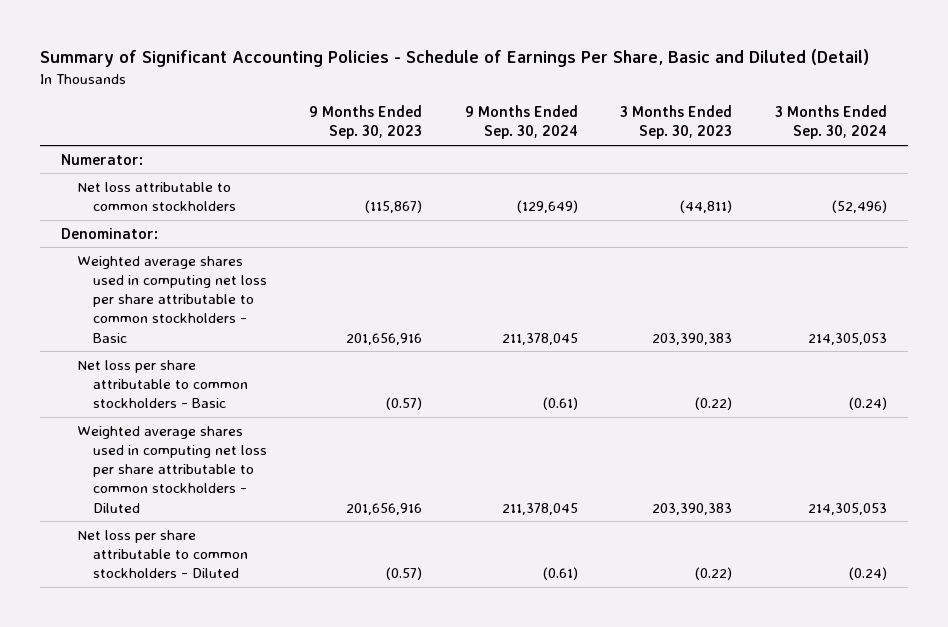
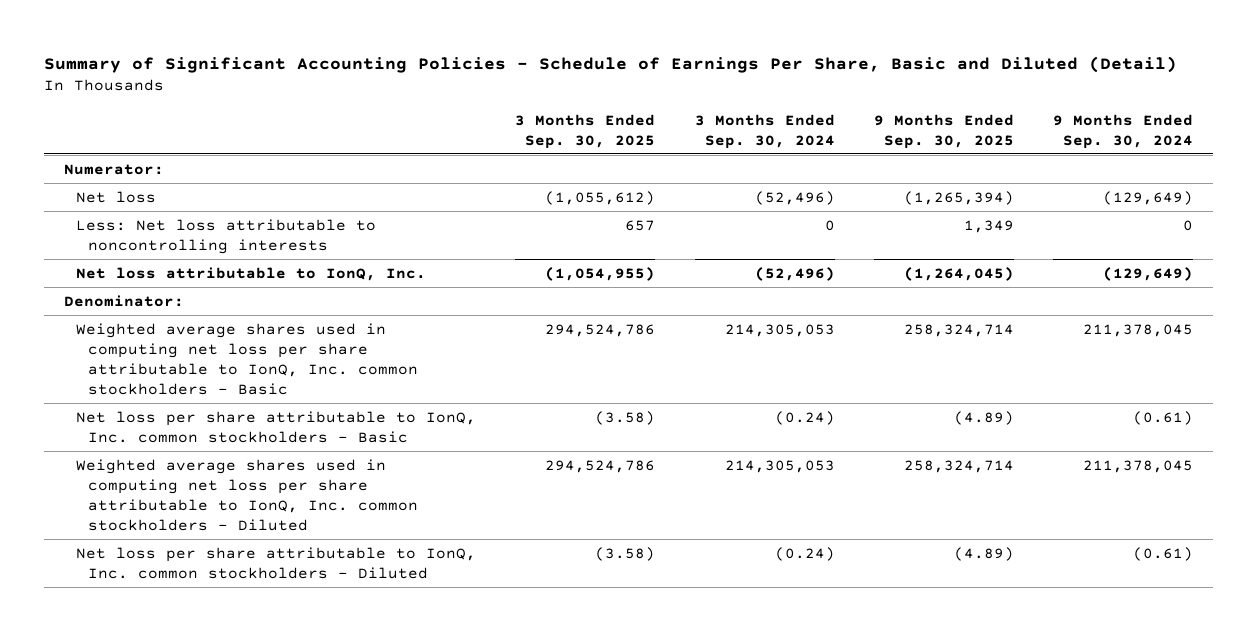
[309,105,423,140] 9 Months Ended Sep. 30, 2023 -> none
[620,105,733,140] 3 Months Ended Sep. 30, 2023 -> none
none -> [515,113,656,149] 3 Months Ended Sep. 30, 2025
none -> [873,113,1014,149] 9 Months Ended Sep. 30, 2025
none -> [75,190,156,203] Net loss
none -> [75,218,376,254] Less: Net loss attributable to noncontrolling interests
[76,181,236,211] Net loss attributable to common stockholders -> [75,266,426,281] Net loss attributable to IonQ, Inc.
[76,255,267,343] Weighted average shares used in computing net loss per share attributable to common stockholders - Basic -> [75,322,418,395] Weighted average shares used in computing net loss per share attributable to IonQ, Inc. common stockholders - Basic
[76,359,248,409] Net loss per share attributable to common stockholders - Basic -> [75,410,476,443] Net loss per share attributable to IonQ, Inc. common stockholders - Basic
[76,425,267,513] Weighted average shares used in computing net loss per share attributable to common stockholders - Diluted -> [75,458,418,531] Weighted average shares used in computing net loss per share attributable to IonQ, Inc. common stockholders - Diluted
[76,529,248,579] Net loss per share attributable to common stockholders - Diluted -> [75,546,476,579] Net loss per share attributable to IonQ, Inc. common stockholders - Diluted

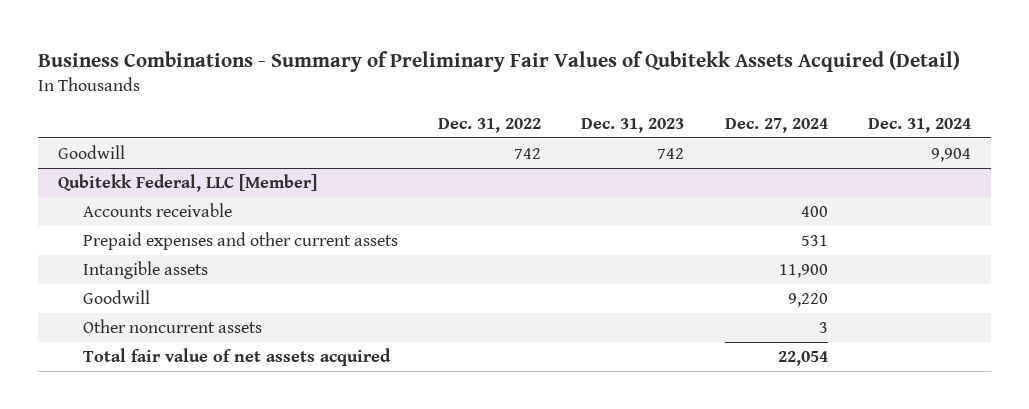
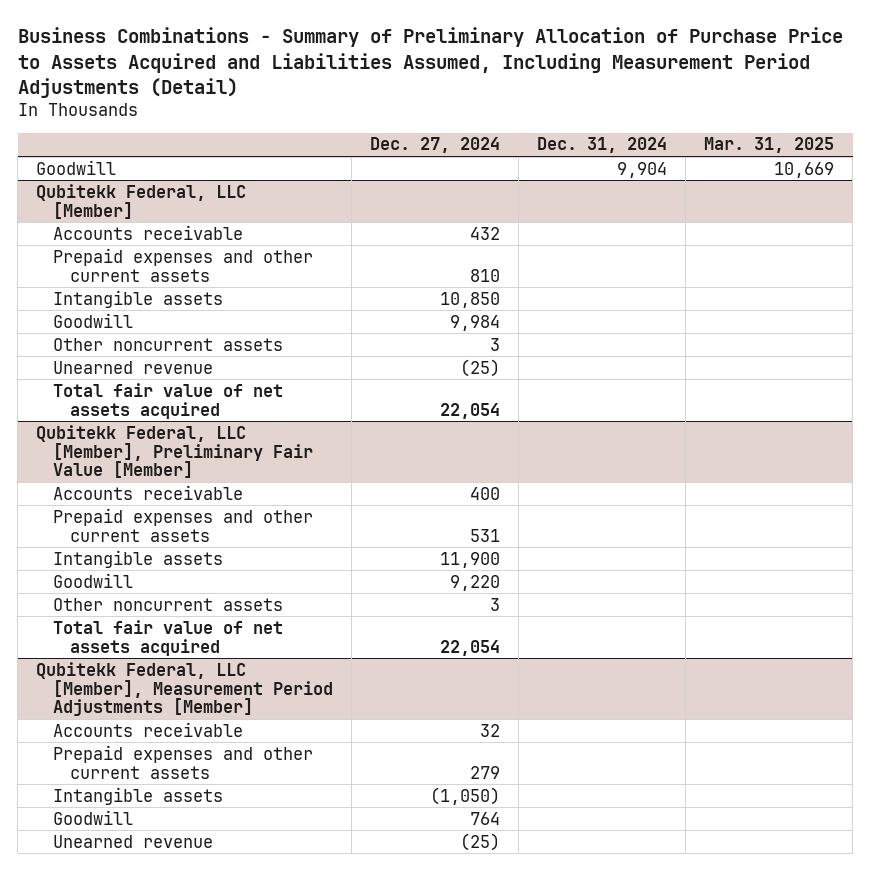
[38,50,961,72] Business Combinations - Summary of Preliminary Fair Values of Qubitekk Assets Acquired (Detail) -> [17,27,843,99] Business Combinations - Summary of Preliminary Allocation of Purchase Price to Assets Acquired and Liabilities Assumed, Including Measurement Period Adjustments (Detail)
[438,118,542,134] Dec. 31, 2022 -> none
[581,118,685,134] Dec. 31, 2023 -> none
none -> [704,137,835,154] Mar. 31, 2025
none -> [53,224,244,240] Accounts receivable
none -> [53,247,314,282] Prepaid expenses and other current assets
none -> [53,289,224,308] Intangible assets
none -> [53,312,134,328] Goodwill
none -> [53,337,284,351] Other noncurrent assets
none -> [53,360,214,374] Unearned revenue
none -> [53,382,284,419] Total fair value of net assets acquired
none -> [36,424,314,479] Qubitekk Federal, LLC [Member], Preliminary Fair Value [Member]
none -> [36,661,334,717] Qubitekk Federal, LLC [Member], Measurement Period Adjustments [Member]
none -> [53,721,244,737] Accounts receivable
none -> [53,744,314,779] Prepaid expenses and other current assets
none -> [53,786,224,805] Intangible assets
none -> [53,809,134,825] Goodwill
none -> [53,834,214,848] Unearned revenue

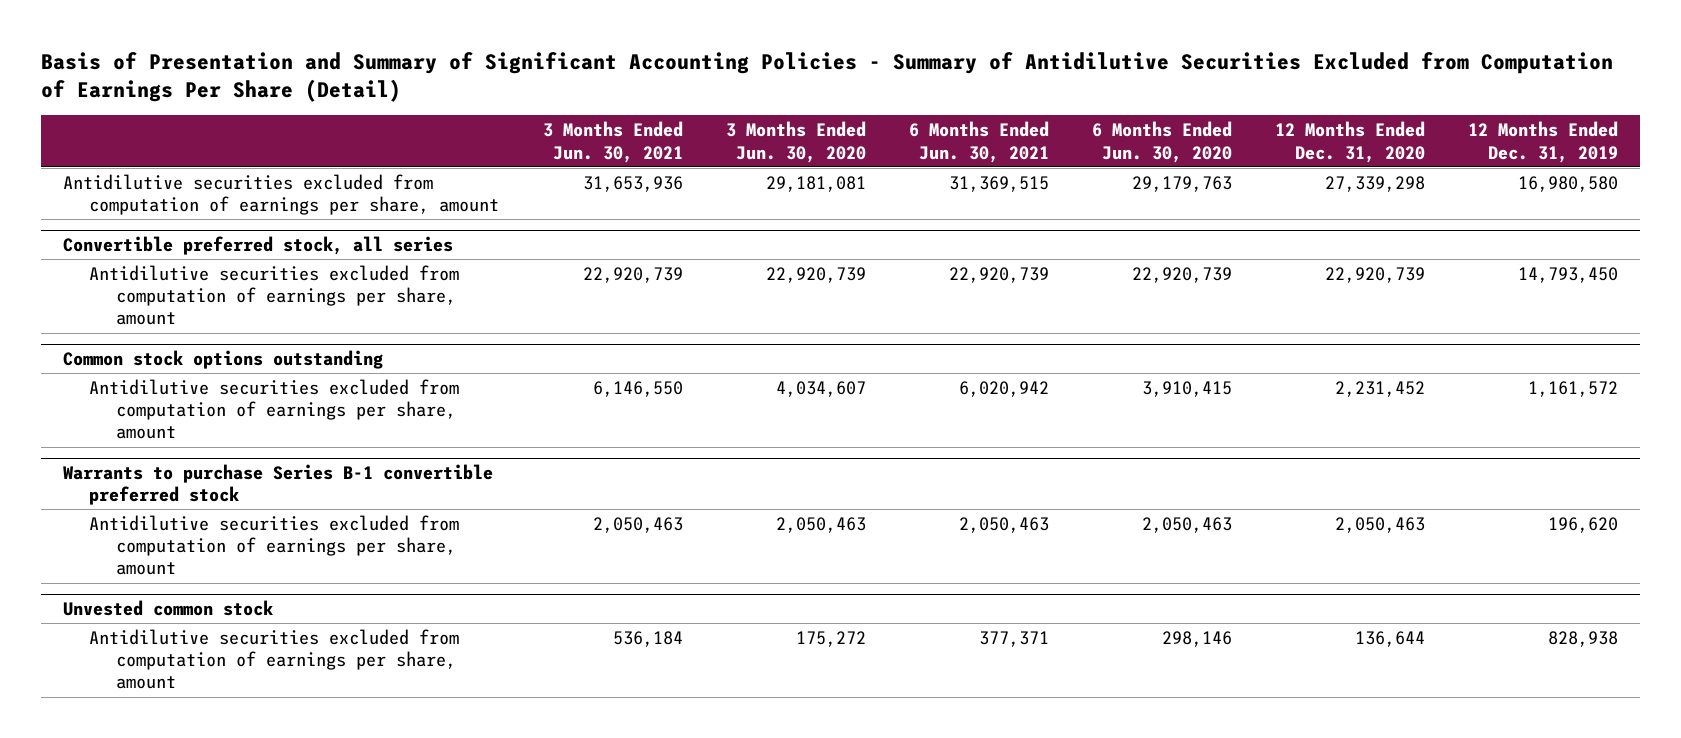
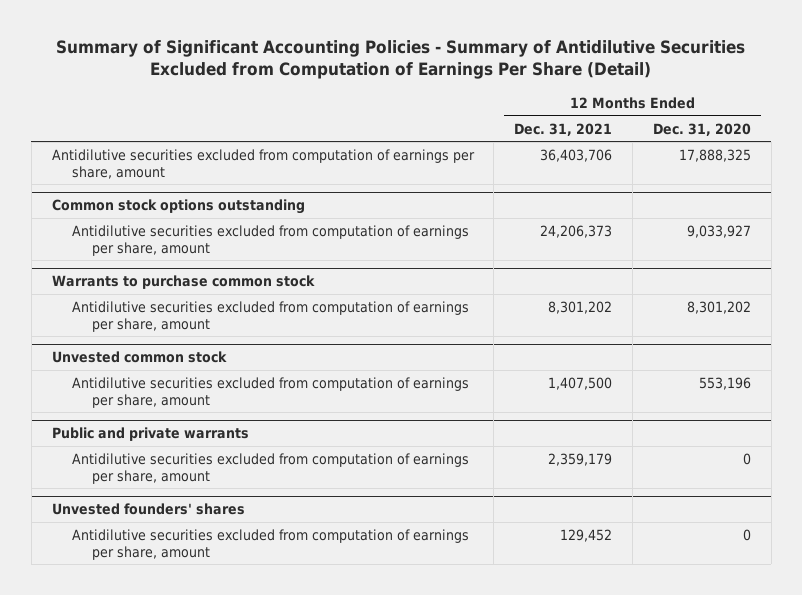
[41,52,1614,103] Basis of Presentation and Summary of Significant Accounting Policies - Summary of Antidilutive Securities Excluded from Computation of Earnings Per Share (Detail) -> [56,40,746,80] Summary of Significant Accounting Policies - Summary of Antidilutive Securities Excluded from Computation of Earnings Per Share (Detail)
[542,121,683,163] 3 Months Ended Jun. 30, 2021 -> none
[725,121,866,163] 3 Months Ended Jun. 30, 2020 -> none
[908,121,1049,163] 6 Months Ended Jun. 30, 2021 -> none
[1092,121,1233,163] 6 Months Ended Jun. 30, 2020 -> none
[1468,121,1619,163] 12 Months Ended Dec. 31, 2019 -> none
none -> [514,122,613,136] Dec. 31, 2021
[62,236,453,256] Convertible preferred stock, all series -> none
[89,264,460,326] Antidilutive securities excluded from computation of earnings per share, amount -> none
[1325,175,1426,192] 27,339,298 -> [678,149,751,163] 17,888,325
[1335,380,1426,397] 2,231,452 -> [686,225,751,239] 9,033,927
[62,464,493,506] Warrants to purchase Series B-1 convertible preferred stock -> [51,275,315,290] Warrants to purchase common stock
[1335,516,1426,533] 2,050,463 -> [686,301,751,315] 8,301,202
[1355,630,1426,647] 136,644 -> [698,377,751,391] 553,196
none -> [51,427,249,442] Public and private warrants
none -> [71,453,469,484] Antidilutive securities excluded from computation of earnings per share, amount
none -> [51,503,245,516] Unvested founders' shares
none -> [71,529,469,560] Antidilutive securities excluded from computation of earnings per share, amount

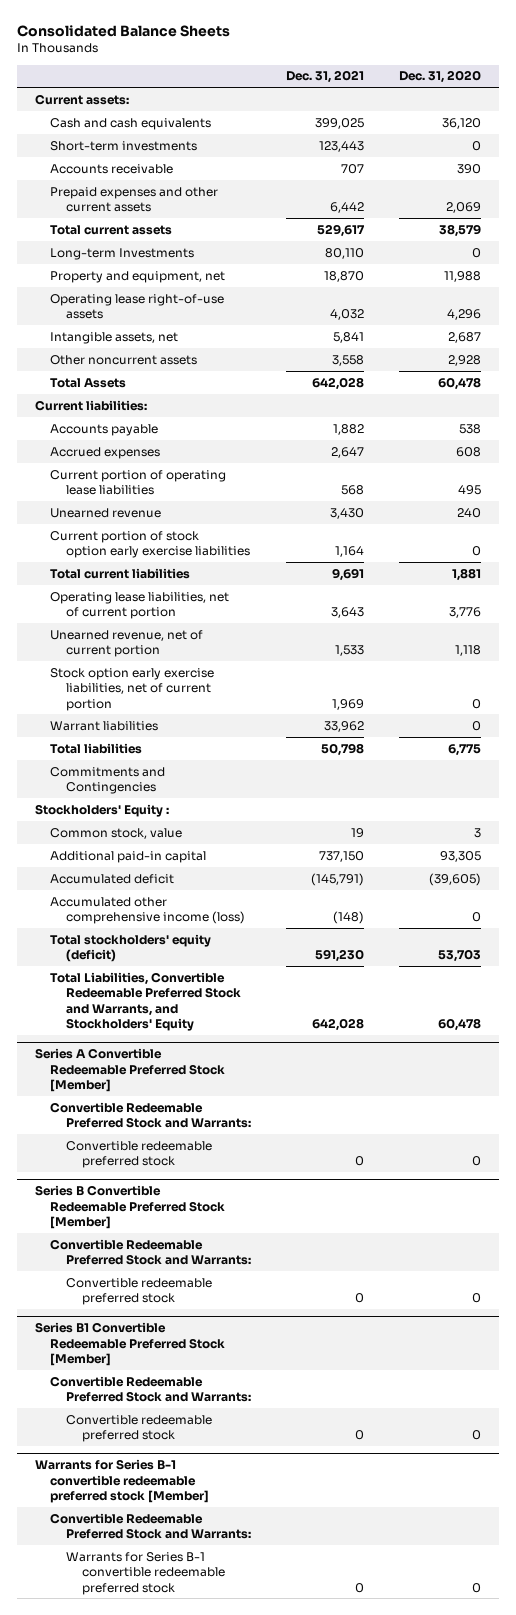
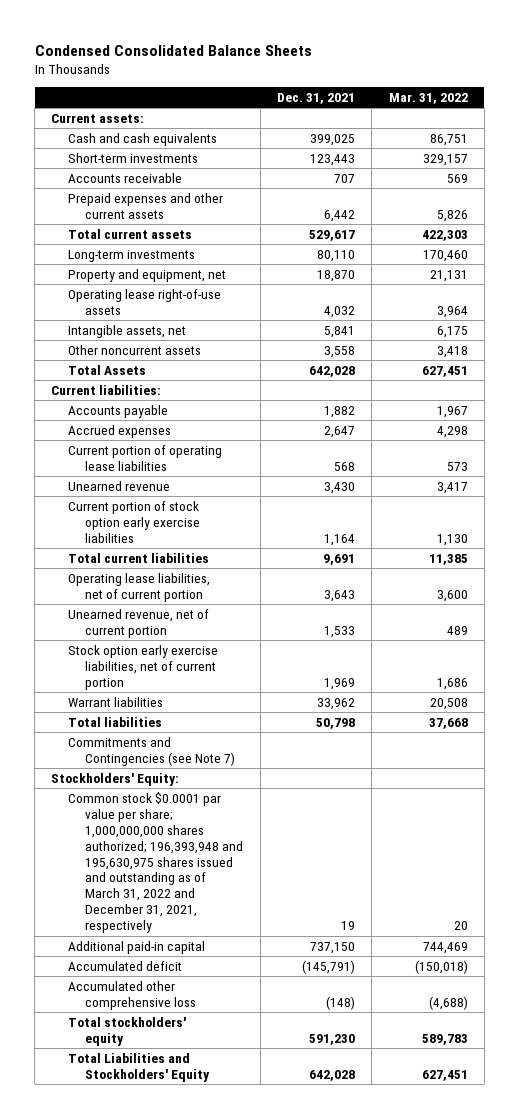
[17,24,231,37] Consolidated Balance Sheets -> [34,44,312,56] Condensed Consolidated Balance Sheets
[399,70,482,84] Dec. 31, 2020 -> none
none -> [388,93,468,105] Mar. 31, 2022
[50,247,195,260] Long-term Investments -> [68,249,196,262] Long-term investments
[50,766,166,795] Commitments and Contingencies -> [68,736,236,766] Commitments and Contingencies (see Note 7)
[34,803,169,817] Stockholders' Equity : -> [51,772,180,786] Stockholders' Equity:
[50,827,183,839] Common stock, value -> [68,791,244,934] Common stock $0.0001 par value per share; 1,000,000,000 shares authorized; 196,393,948 and 195,630,975 shares issued and outstanding as of March 31, 2022 and December 31, 2021, respectively
[34,1048,226,1093] Series A Convertible Redeemable Preferred Stock [Member] -> none
[50,1101,252,1129] Convertible Redeemable Preferred Stock and Warrants: -> none
[66,1140,213,1169] Convertible redeemable preferred stock -> none
[34,1185,226,1230] Series B Convertible Redeemable Preferred Stock [Member] -> none
[50,1238,252,1266] Convertible Redeemable Preferred Stock and Warrants: -> none
[66,1277,213,1306] Convertible redeemable preferred stock -> none
[34,1322,226,1367] Series B1 Convertible Redeemable Preferred Stock [Member] -> none
[50,1375,252,1403] Convertible Redeemable Preferred Stock and Warrants: -> none
[66,1414,213,1443] Convertible redeemable preferred stock -> none
[34,1459,210,1504] Warrants for Series B-1 convertible redeemable preferred stock [Member] -> none
[50,1512,252,1540] Convertible Redeemable Preferred Stock and Warrants: -> none
[66,1551,225,1595] Warrants for Series B-1 convertible redeemable preferred stock -> none
[50,896,246,925] Accumulated other comprehensive income (loss) -> [68,980,197,1010] Accumulated other comprehensive loss
[50,933,212,963] Total stockholders' equity (deficit) -> [68,1016,187,1046] Total stockholders' equity
[50,971,242,1032] Total Liabilities, Convertible Redeemable Preferred Stock and Warrants, and Stockholders' Equity -> [68,1052,211,1082] Total Liabilities and Stockholders' Equity

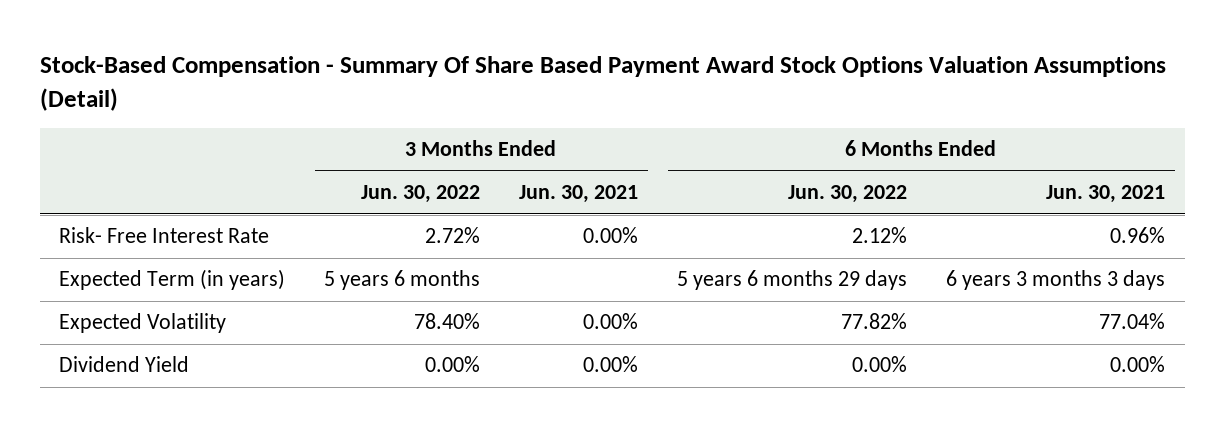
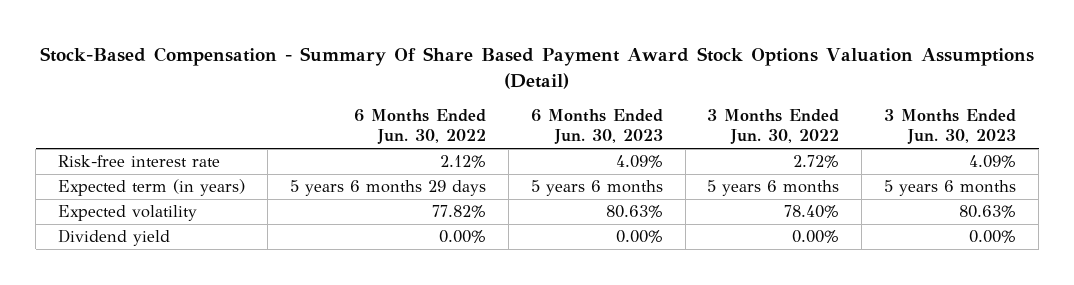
[519,185,639,204] Jun. 30, 2021 -> none
[1046,185,1166,204] Jun. 30, 2021 -> none
none -> [530,109,663,145] 6 Months Ended Jun. 30, 2023
none -> [884,109,1017,145] 3 Months Ended Jun. 30, 2023
[59,227,270,244] Risk- Free Interest Rate -> [58,155,221,168] Risk-free interest rate
[59,269,286,291] Expected Term (in years) -> [58,179,246,197] Expected term (in years)
[59,313,227,334] Expected Volatility -> [58,205,198,222] Expected volatility
[59,356,190,373] Dividend Yield -> [58,229,171,247] Dividend yield

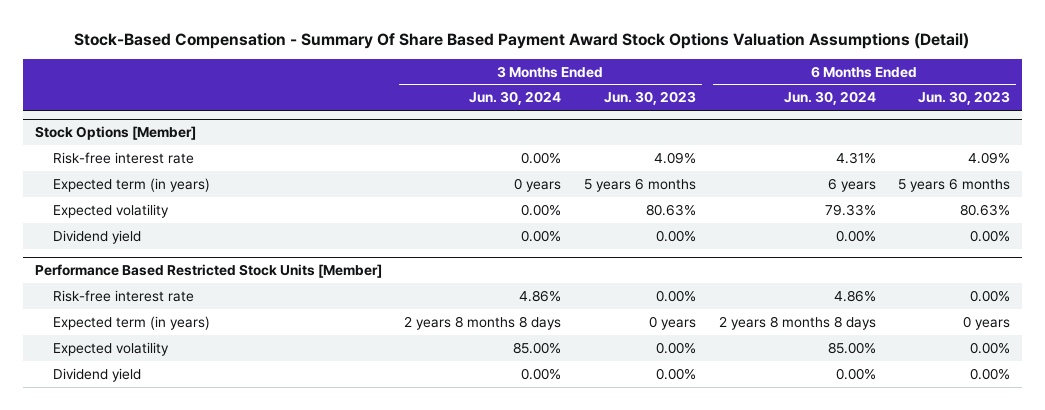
[353,109,486,145] 6 Months Ended Jun. 30, 2022 -> none
[707,109,840,145] 3 Months Ended Jun. 30, 2022 -> none
none -> [469,91,562,106] Jun. 30, 2024
none -> [783,91,876,106] Jun. 30, 2024
none -> [34,126,196,141] Stock Options [Member]
none -> [34,264,382,279] Performance Based Restricted Stock Units [Member]
none -> [53,289,195,302] Risk-free interest rate
none -> [53,315,211,330] Expected term (in years)
none -> [53,341,170,356] Expected volatility
none -> [53,367,142,382] Dividend yield

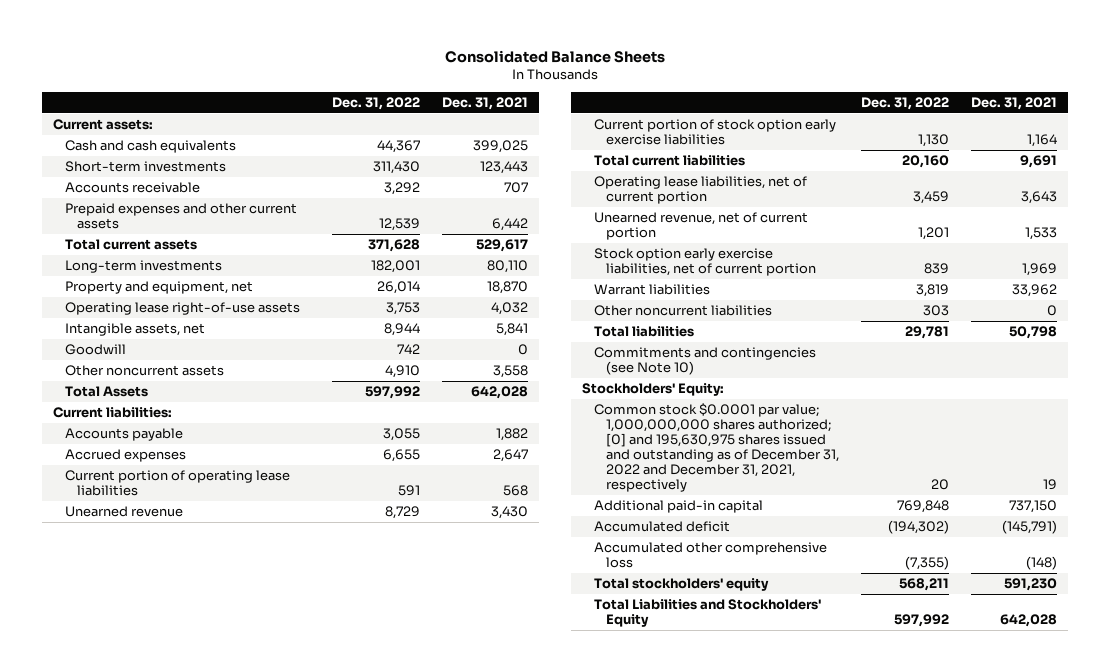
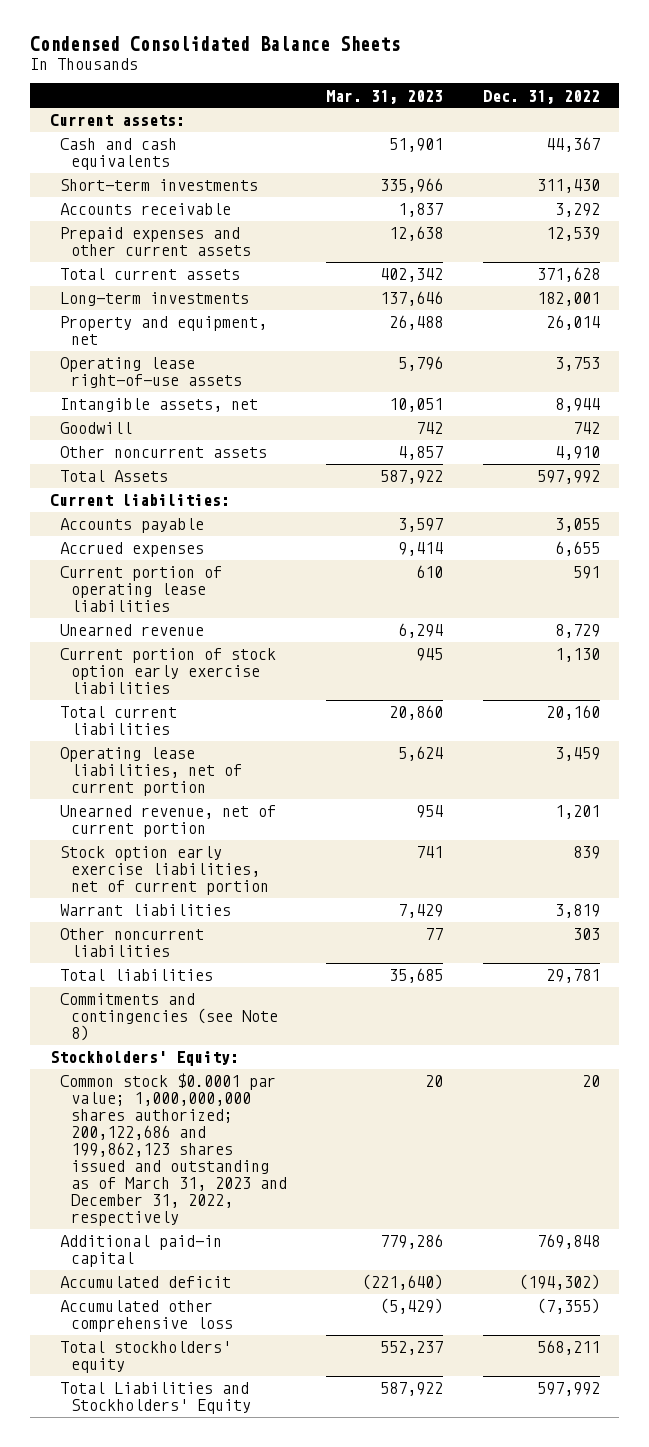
[444,49,665,63] Consolidated Balance Sheets -> [30,36,401,52] Condensed Consolidated Balance Sheets
[441,96,528,110] Dec. 31, 2021 -> none
none -> [326,89,444,104] Mar. 31, 2023
[593,347,816,376] Commitments and contingencies (see Note 10) -> [60,993,278,1042] Commitments and contingencies (see Note 8)
[593,403,839,493] Common stock $0.0001 par value; 1,000,000,000 shares authorized; [0] and 195,630,975 shares issued and outstanding as of December 31, 2022 and December 31, 2021, respectively -> [60,1073,287,1227] Common stock $0.0001 par value; 1,000,000,000 shares authorized; 200,122,686 and 199,862,123 shares issued and outstanding as of March 31, 2023 and December 31, 2022, respectively

